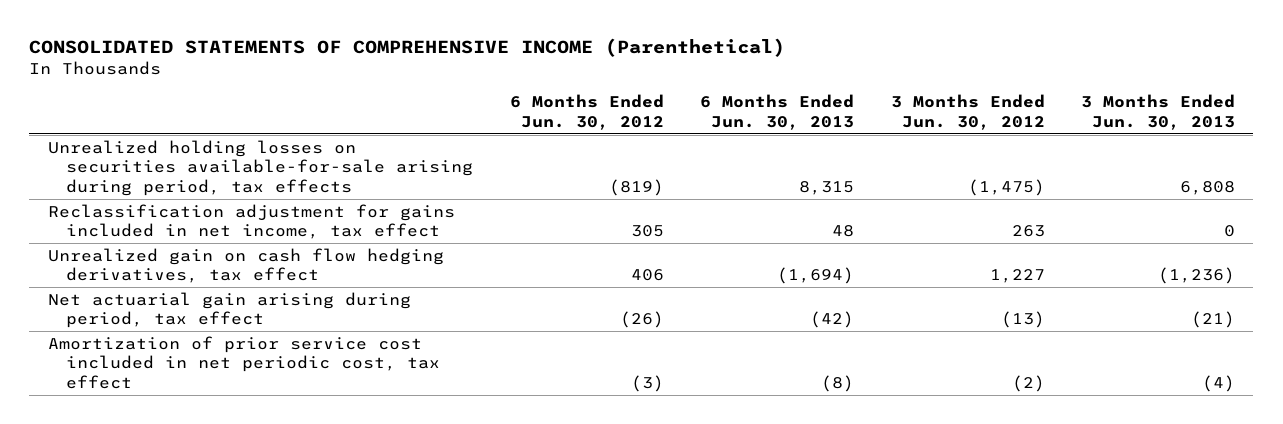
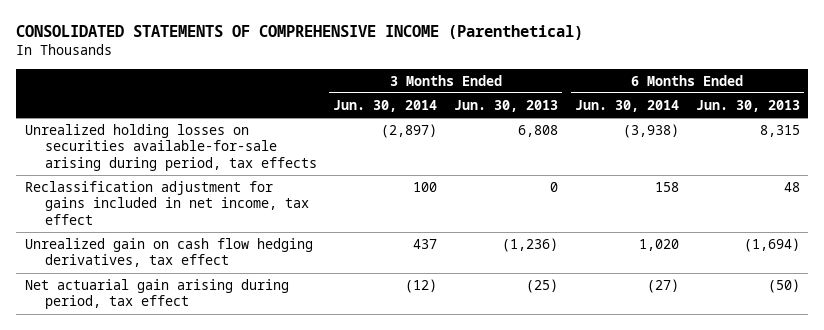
[509,93,664,130] 6 Months Ended Jun. 30, 2012 -> none
[890,93,1045,130] 3 Months Ended Jun. 30, 2012 -> none
none -> [333,99,438,112] Jun. 30, 2014
none -> [574,99,679,112] Jun. 30, 2014
[47,335,440,390] Amortization of prior service cost included in net periodic cost, tax effect -> none
[810,311,855,329] (42) -> [767,278,800,293] (50)
[1191,311,1236,329] (21) -> [526,278,559,293] (25)

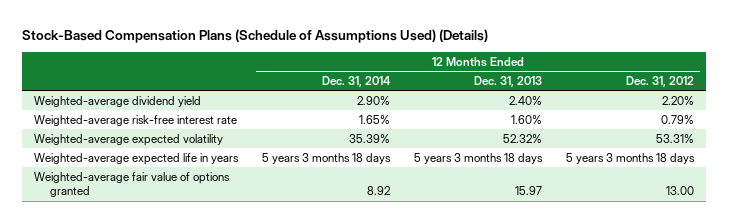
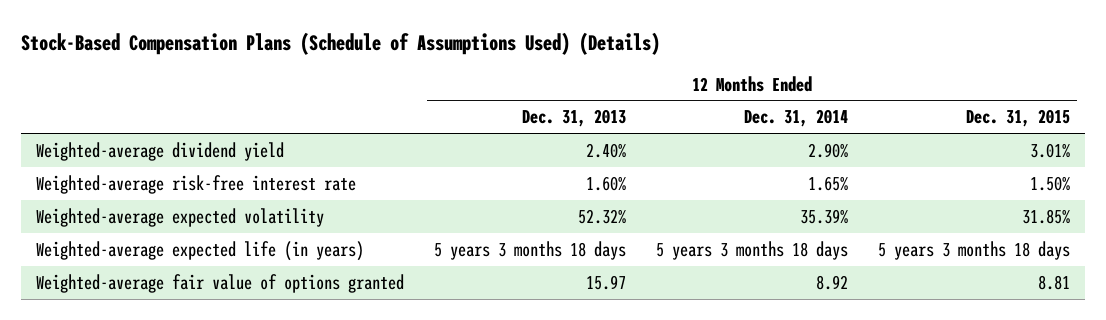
[626,75,695,87] Dec. 31, 2012 -> none
none -> [965,109,1070,128] Dec. 31, 2015
[34,152,240,165] Weighted-average expected life in years -> [36,240,365,261] Weighted-average expected life (in years)

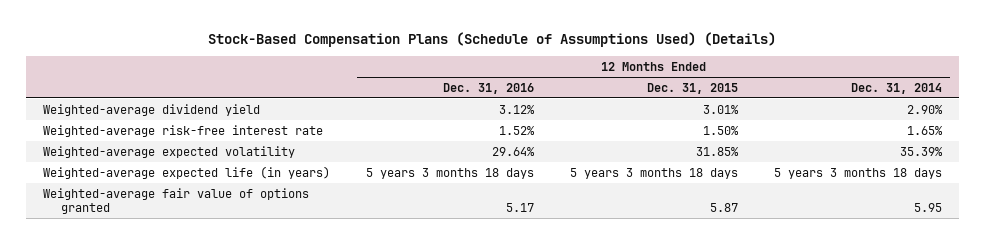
[522,109,627,128] Dec. 31, 2013 -> none
none -> [443,82,535,94] Dec. 31, 2016
[815,274,848,290] 8.92 -> [913,202,942,212] 5.95
[1037,274,1070,290] 8.81 -> [709,202,738,212] 5.87

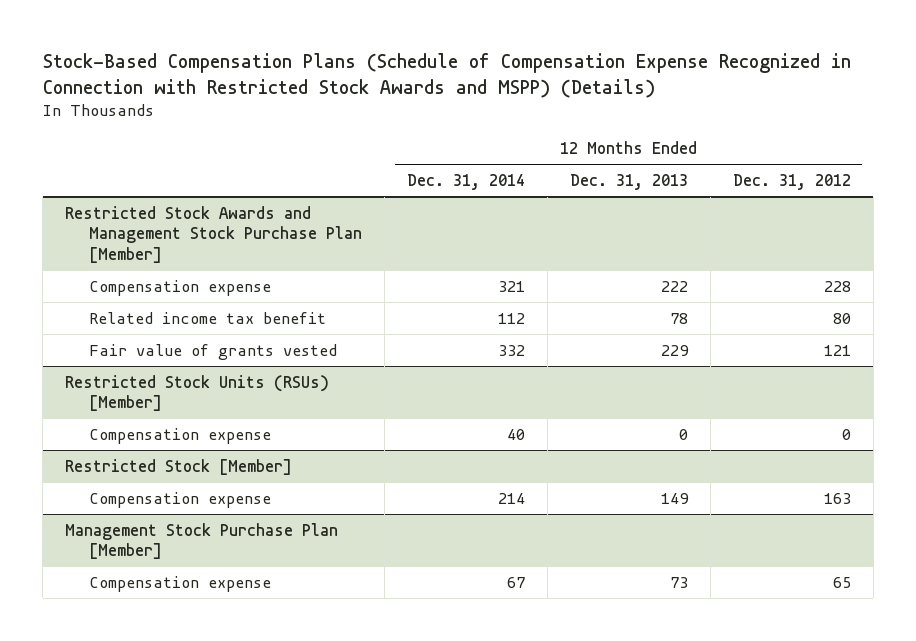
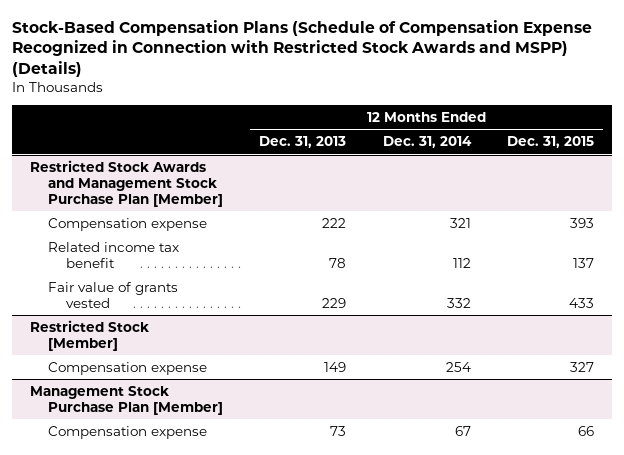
[732,173,851,190] Dec. 31, 2012 -> none
none -> [506,136,594,149] Dec. 31, 2015
[65,374,330,412] Restricted Stock Units (RSUs) [Member] -> none
[88,427,271,444] Compensation expense -> none
[497,492,525,504] 214 -> [445,361,471,372] 254

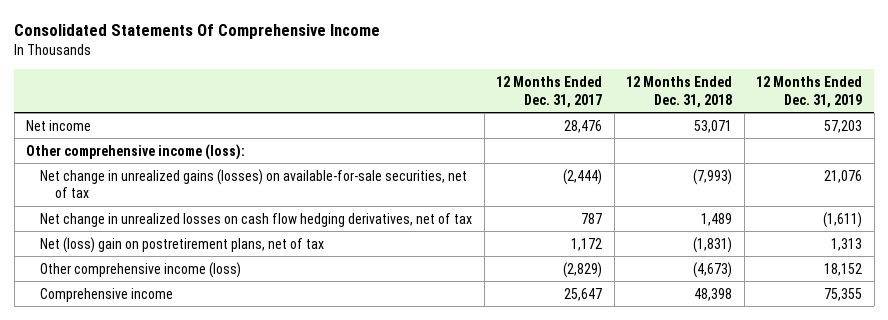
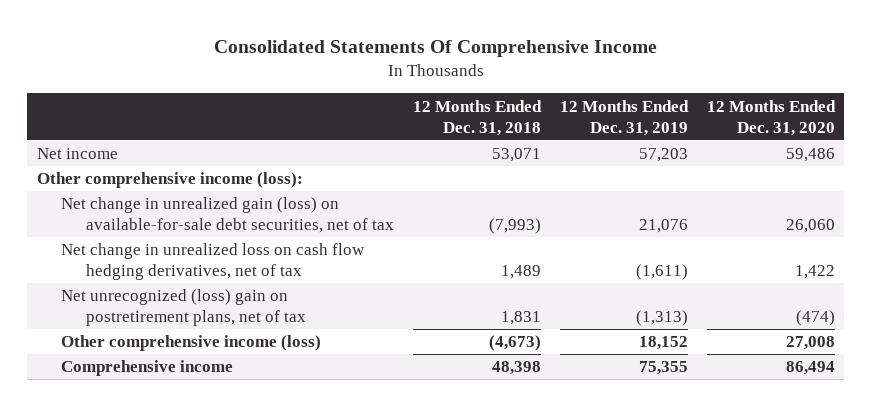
[496,75,603,108] 12 Months Ended Dec. 31, 2017 -> none
none -> [706,99,836,136] 12 Months Ended Dec. 31, 2020
[40,168,468,199] Net change in unrealized gains (losses) on available-for-sale securities, net of tax -> [61,197,394,234] Net change in unrealized gain (loss) on available-for-sale debt securities, net of tax
[40,212,473,227] Net change in unrealized losses on cash flow hedging derivatives, net of tax -> [61,243,366,281] Net change in unrealized loss on cash flow hedging derivatives, net of tax
[40,236,325,253] Net (loss) gain on postretirement plans, net of tax -> [61,289,306,327] Net unrecognized (loss) gain on postretirement plans, net of tax
[693,236,733,253] (1,831) -> [500,311,541,326] 1,831
[831,237,863,251] 1,313 -> [635,310,688,327] (1,313)

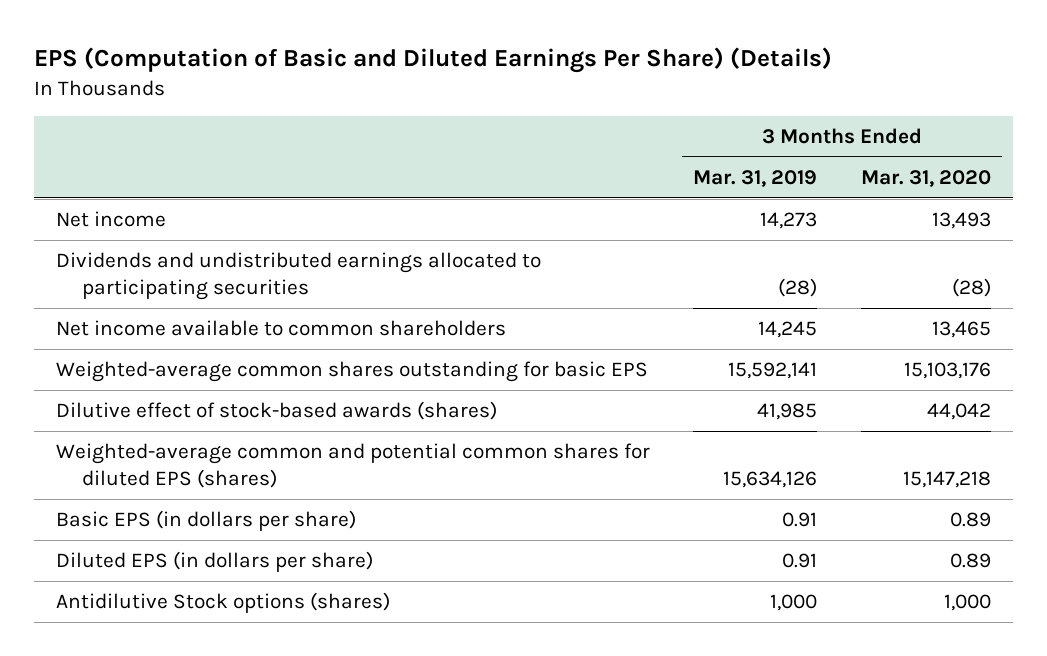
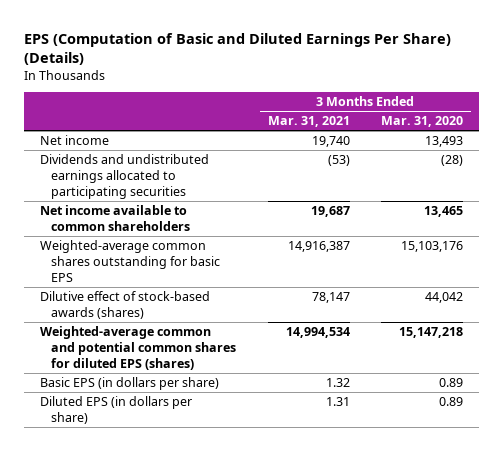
[693,169,818,187] Mar. 31, 2019 -> none
none -> [267,116,350,128] Mar. 31, 2021
[55,592,390,614] Antidilutive Stock options (shares) -> none

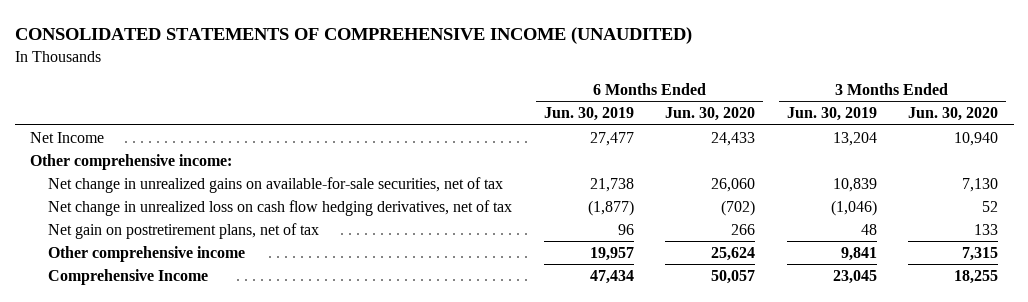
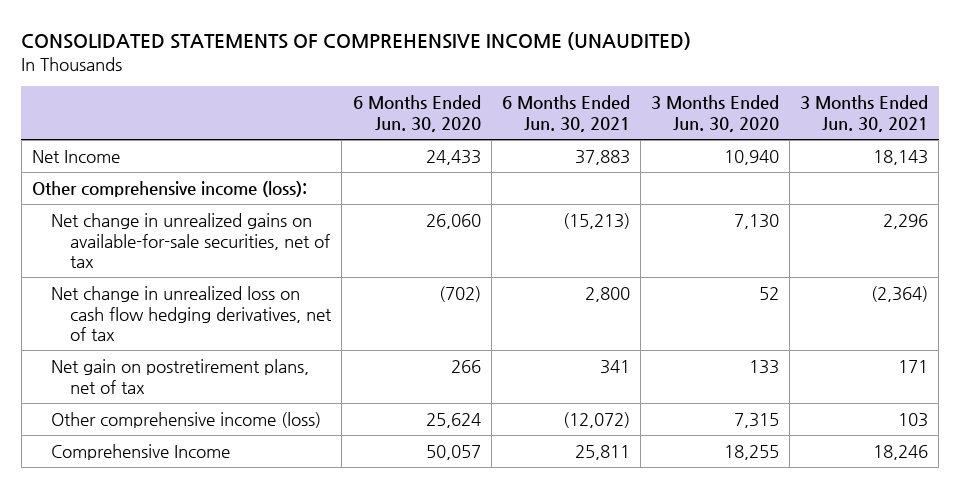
[543,107,634,122] Jun. 30, 2019 -> none
[786,107,877,122] Jun. 30, 2019 -> none
none -> [501,95,630,132] 6 Months Ended Jun. 30, 2021
none -> [800,95,929,132] 3 Months Ended Jun. 30, 2021
[30,153,233,170] Other comprehensive income: -> [32,180,308,197] Other comprehensive income (loss):
[48,245,246,262] Other comprehensive income -> [51,411,322,428] Other comprehensive income (loss)

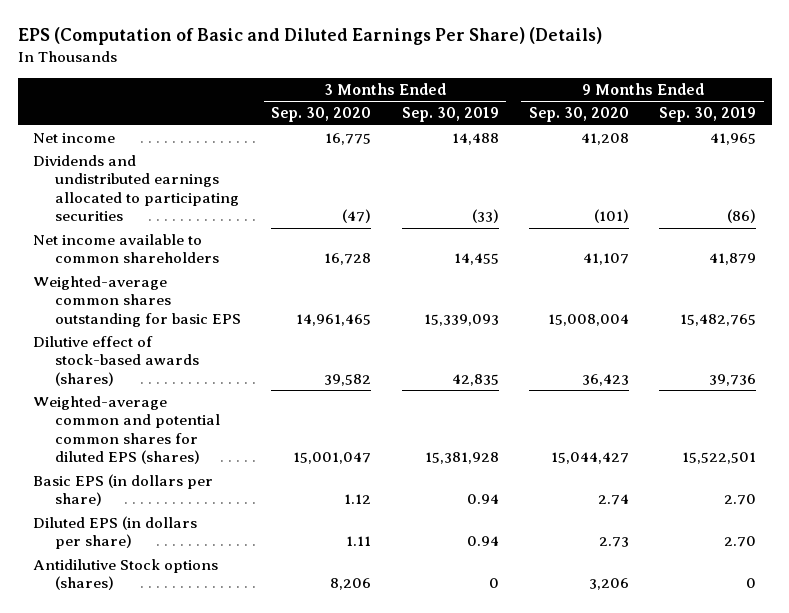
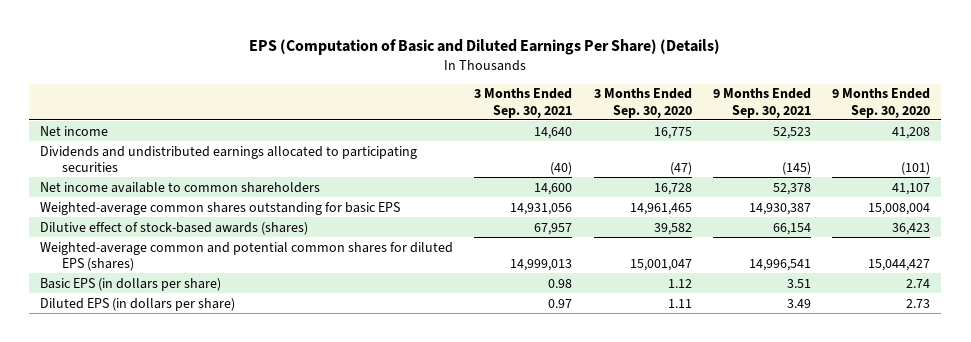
[401,107,499,123] Sep. 30, 2019 -> none
[659,107,757,123] Sep. 30, 2019 -> none
none -> [474,88,573,118] 3 Months Ended Sep. 30, 2021
none -> [713,88,812,118] 9 Months Ended Sep. 30, 2021
[32,559,218,591] Antidilutive Stock options (shares) -> none

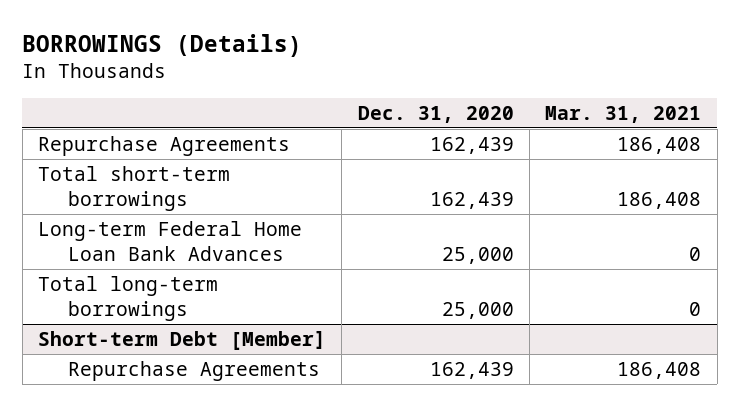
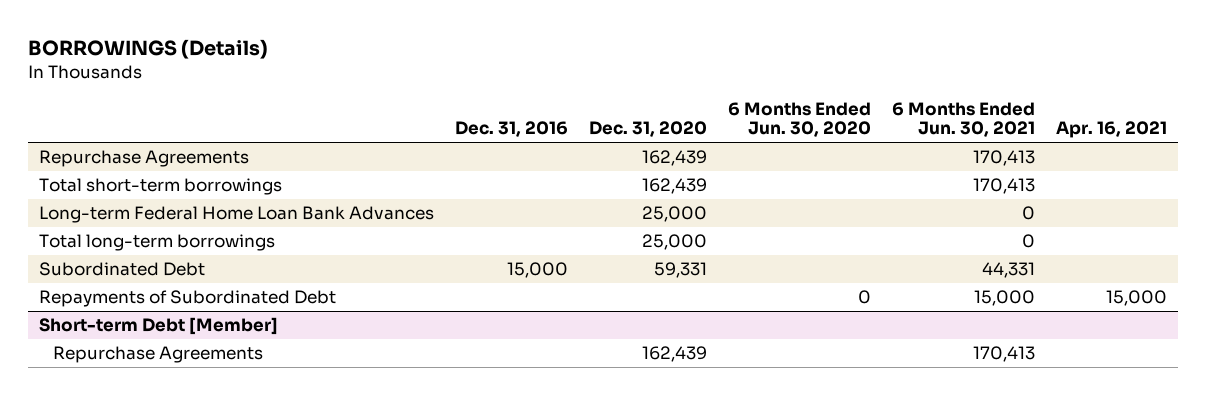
[545,105,702,123] Mar. 31, 2021 -> none
none -> [455,121,569,138] Dec. 31, 2016
none -> [728,101,872,138] 6 Months Ended Jun. 30, 2020
none -> [892,101,1036,138] 6 Months Ended Jun. 30, 2021
none -> [1056,121,1168,139] Apr. 16, 2021
none -> [38,262,205,277] Subordinated Debt
none -> [38,290,336,308] Repayments of Subordinated Debt

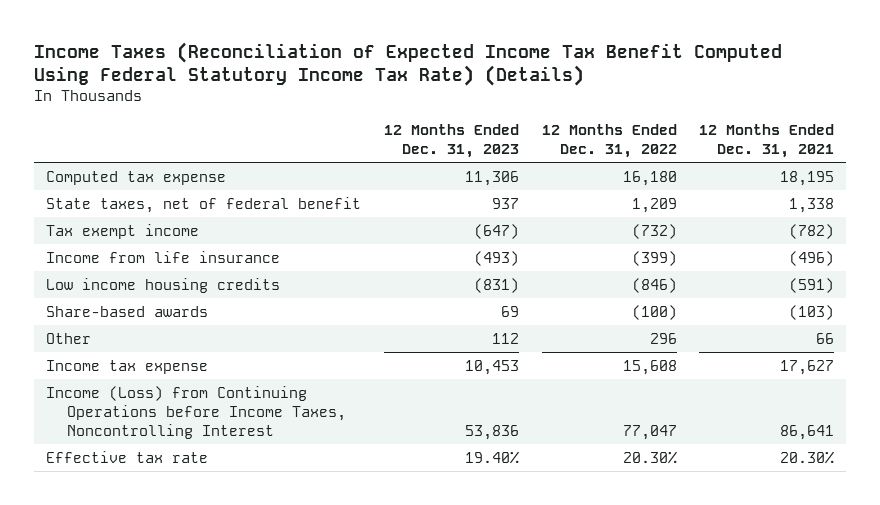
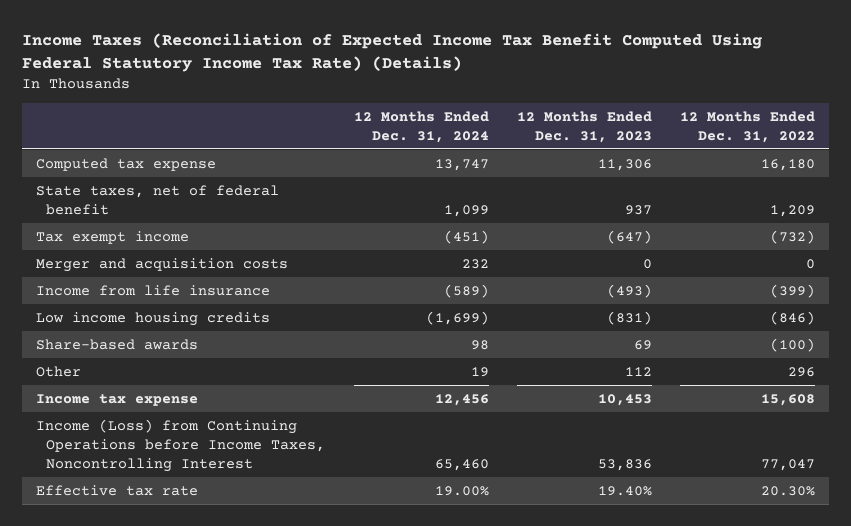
[699,123,835,159] 12 Months Ended Dec. 31, 2021 -> none
none -> [353,110,489,143] 12 Months Ended Dec. 31, 2024
none -> [35,257,288,272] Merger and acquisition costs

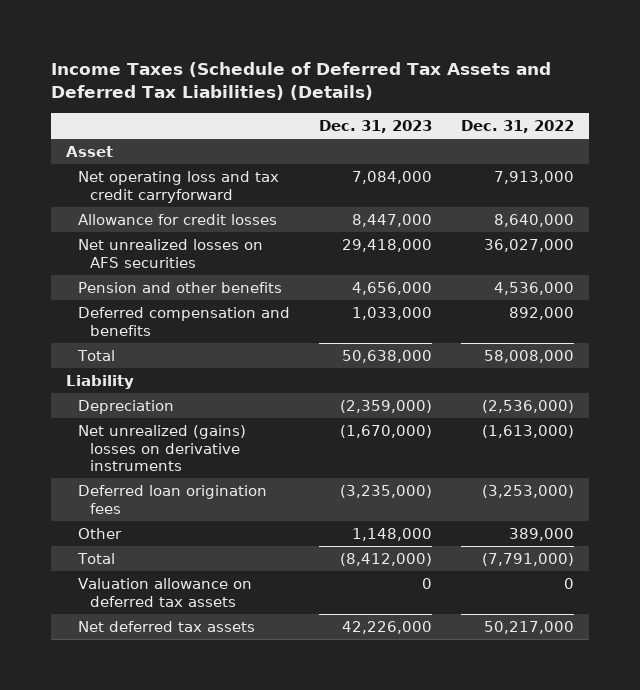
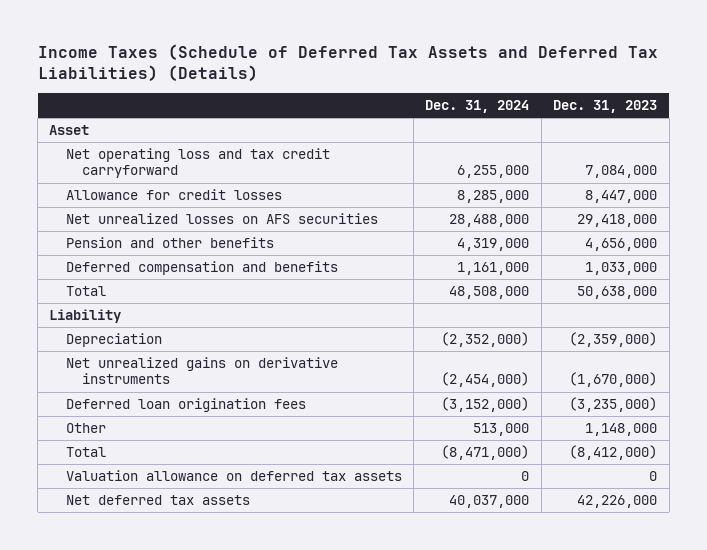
[461,120,575,134] Dec. 31, 2022 -> none
none -> [425,99,530,113] Dec. 31, 2024
[78,425,247,472] Net unrealized (gains) losses on derivative instruments -> [65,357,338,385] Net unrealized gains on derivative instruments

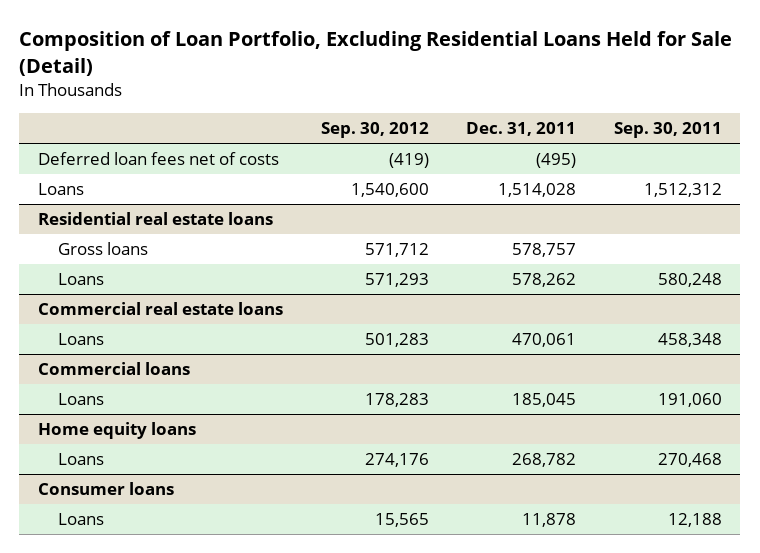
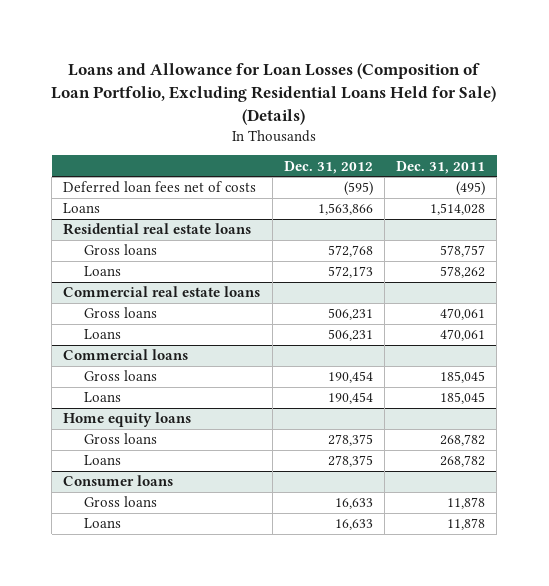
[19,31,733,76] Composition of Loan Portfolio, Excluding Residential Loans Held for Sale (Detail) -> [51,62,497,125] Loans and Allowance for Loan Losses (Composition of Loan Portfolio, Excluding Residential Loans Held for Sale) (Details)
[320,122,429,139] Sep. 30, 2012 -> none
[613,122,722,139] Sep. 30, 2011 -> none
none -> [283,160,373,174] Dec. 31, 2012
none -> [84,307,158,319] Gross loans
none -> [84,370,158,382] Gross loans
none -> [84,433,158,445] Gross loans
none -> [84,496,158,508] Gross loans

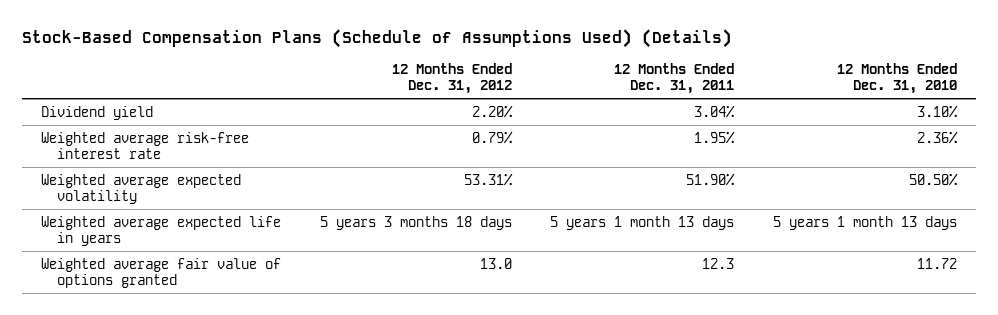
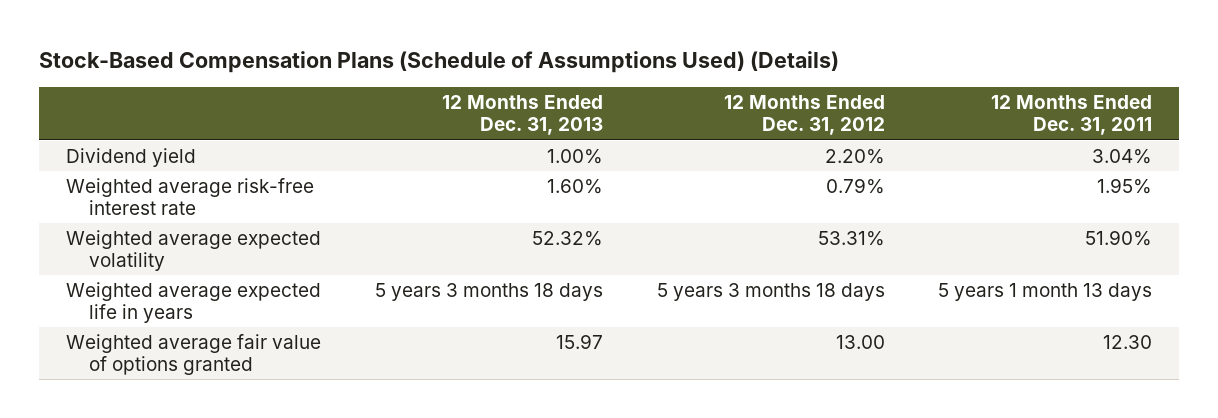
[836,62,957,94] 12 Months Ended Dec. 31, 2010 -> none
none -> [441,95,603,136] 12 Months Ended Dec. 31, 2013
[479,257,512,269] 13.0 -> [835,335,885,350] 13.00
[702,257,735,269] 12.3 -> [1103,335,1153,350] 12.30

